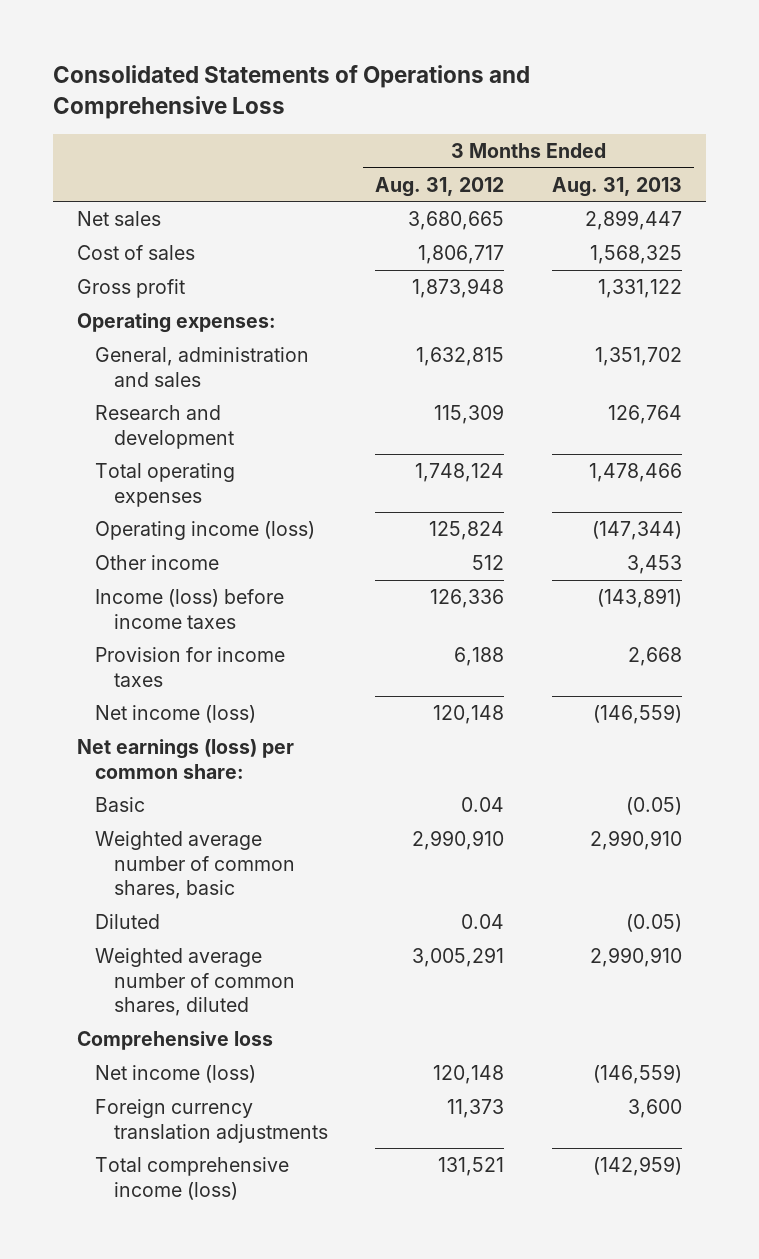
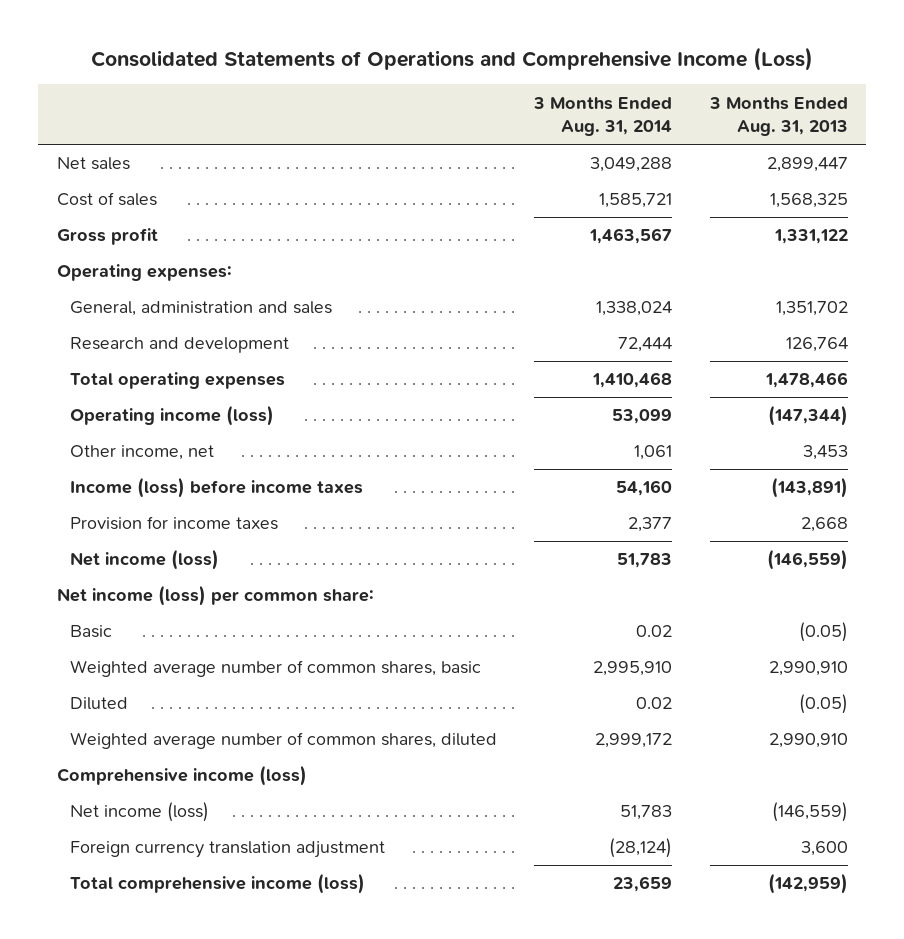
[52,65,530,119] Consolidated Statements of Operations and Comprehensive Loss -> [91,47,814,72] Consolidated Statements of Operations and Comprehensive Income (Loss)
[375,176,505,197] Aug. 31, 2012 -> none
none -> [533,96,673,137] 3 Months Ended Aug. 31, 2014
[95,555,220,571] Other income -> [69,445,214,461] Other income, net
[76,739,294,779] Net earnings (loss) per common share: -> [56,585,374,607] Net income (loss) per common share:
[76,1031,273,1051] Comprehensive loss -> [56,765,307,787] Comprehensive income (loss)
[95,1099,328,1143] Foreign currency translation adjustments -> [69,841,385,859] Foreign currency translation adjustment

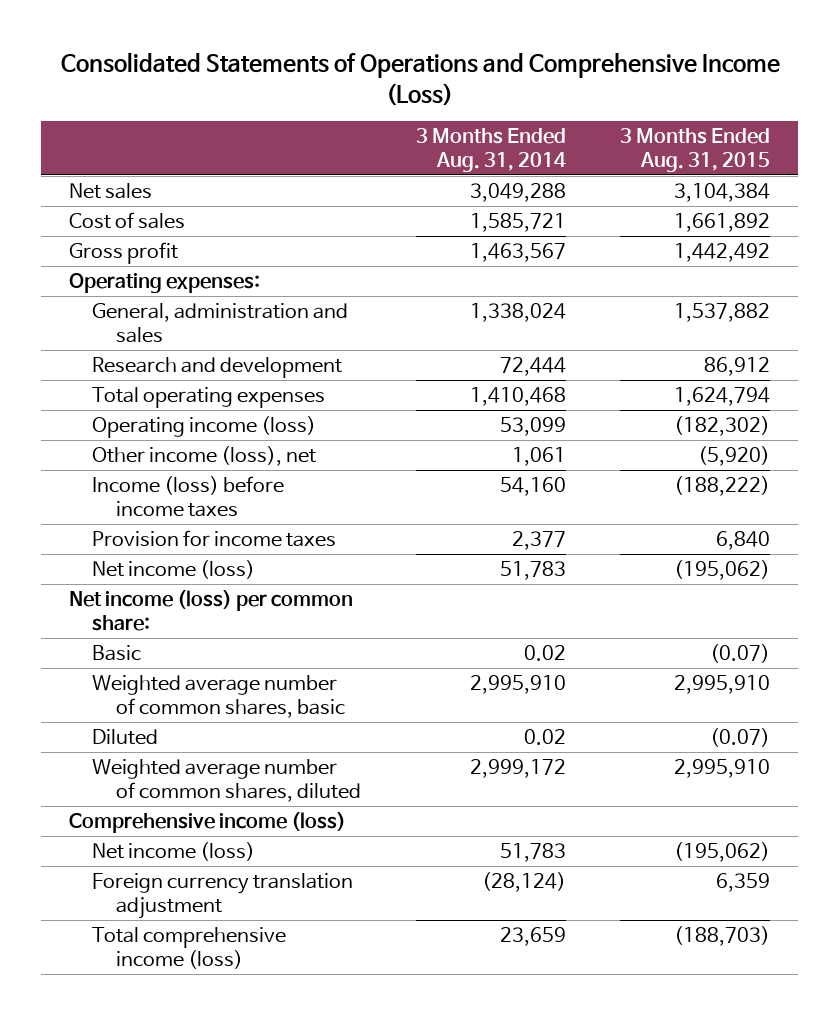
[708,96,848,137] 3 Months Ended Aug. 31, 2013 -> none
none -> [620,128,771,173] 3 Months Ended Aug. 31, 2015
[69,445,214,461] Other income, net -> [92,445,317,466] Other income (loss), net

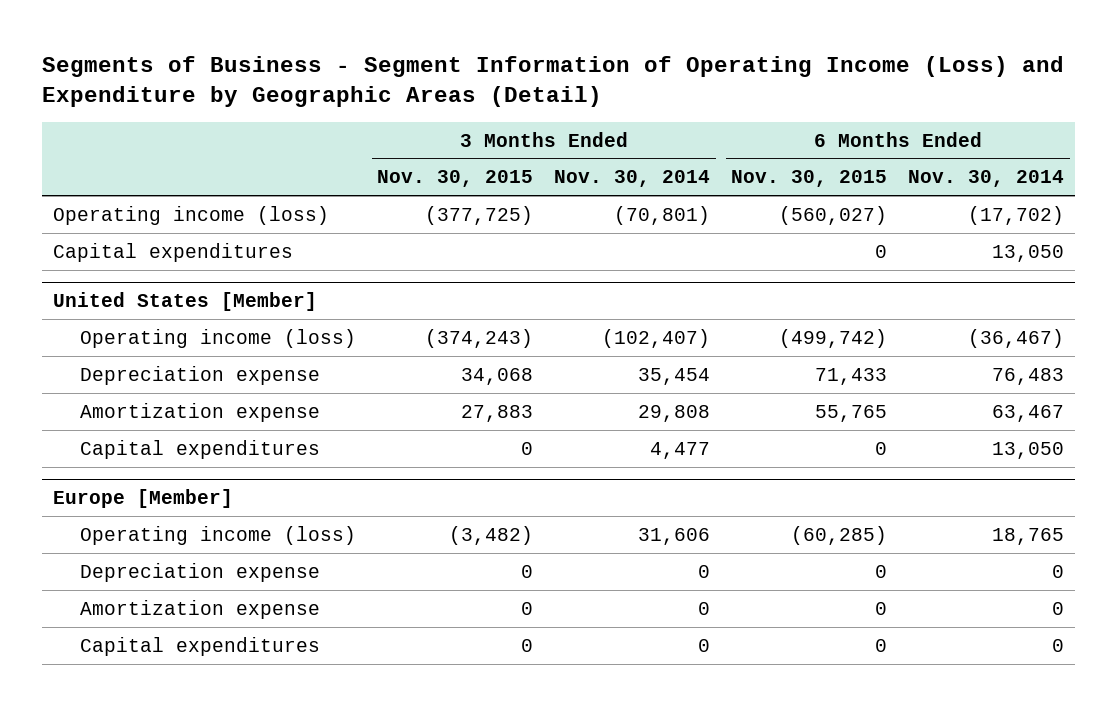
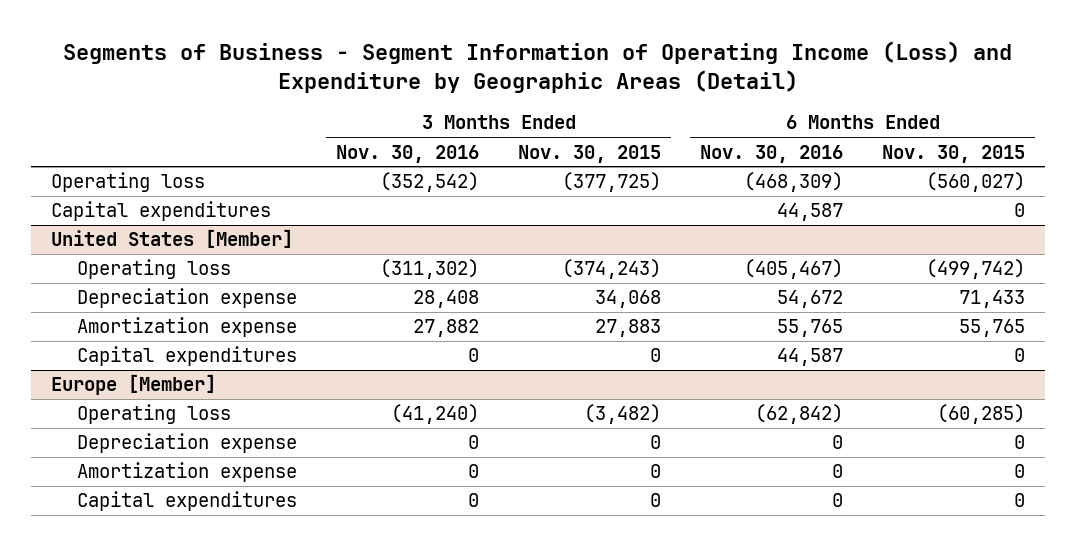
[554,170,711,188] Nov. 30, 2014 -> none
[908,170,1065,188] Nov. 30, 2014 -> none
none -> [336,144,480,163] Nov. 30, 2016
none -> [700,144,844,163] Nov. 30, 2016
[52,205,329,225] Operating income (loss) -> [50,172,205,193] Operating loss
[80,328,357,348] Operating income (loss) -> [76,259,231,280] Operating loss
[80,525,357,545] Operating income (loss) -> [76,404,231,425] Operating loss

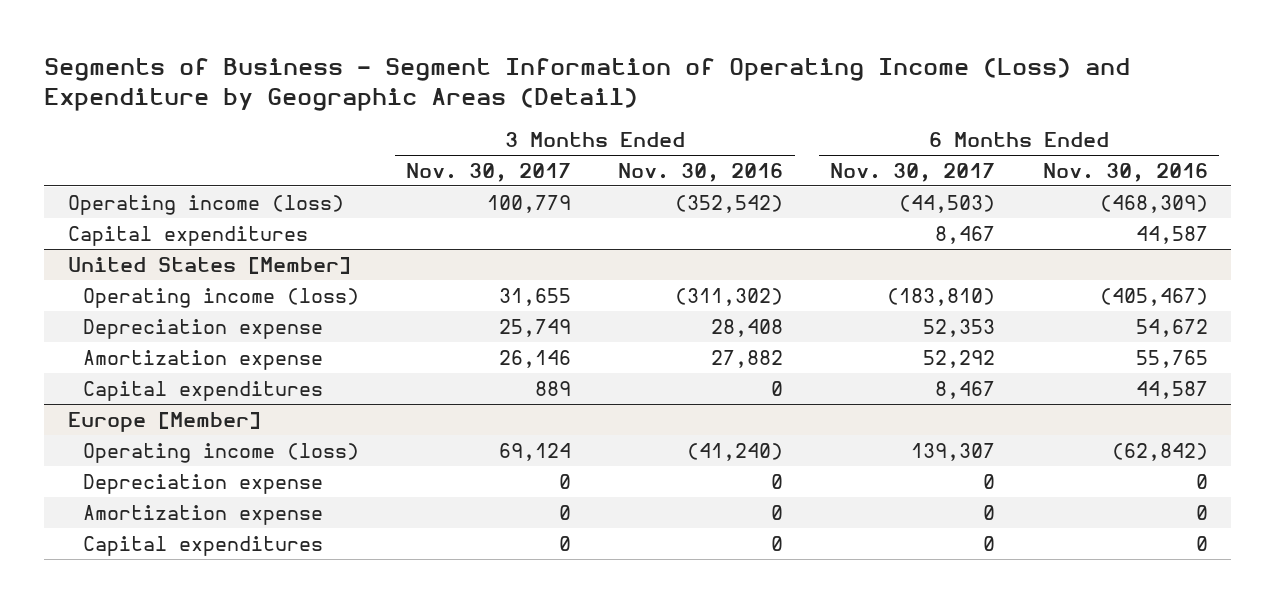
[518,144,662,163] Nov. 30, 2015 -> none
[882,144,1026,163] Nov. 30, 2015 -> none
none -> [406,162,572,182] Nov. 30, 2017
none -> [830,162,996,182] Nov. 30, 2017
[50,172,205,193] Operating loss -> [67,194,344,215] Operating income (loss)
[76,259,231,280] Operating loss -> [83,287,360,308] Operating income (loss)
[76,404,231,425] Operating loss -> [83,442,360,463] Operating income (loss)

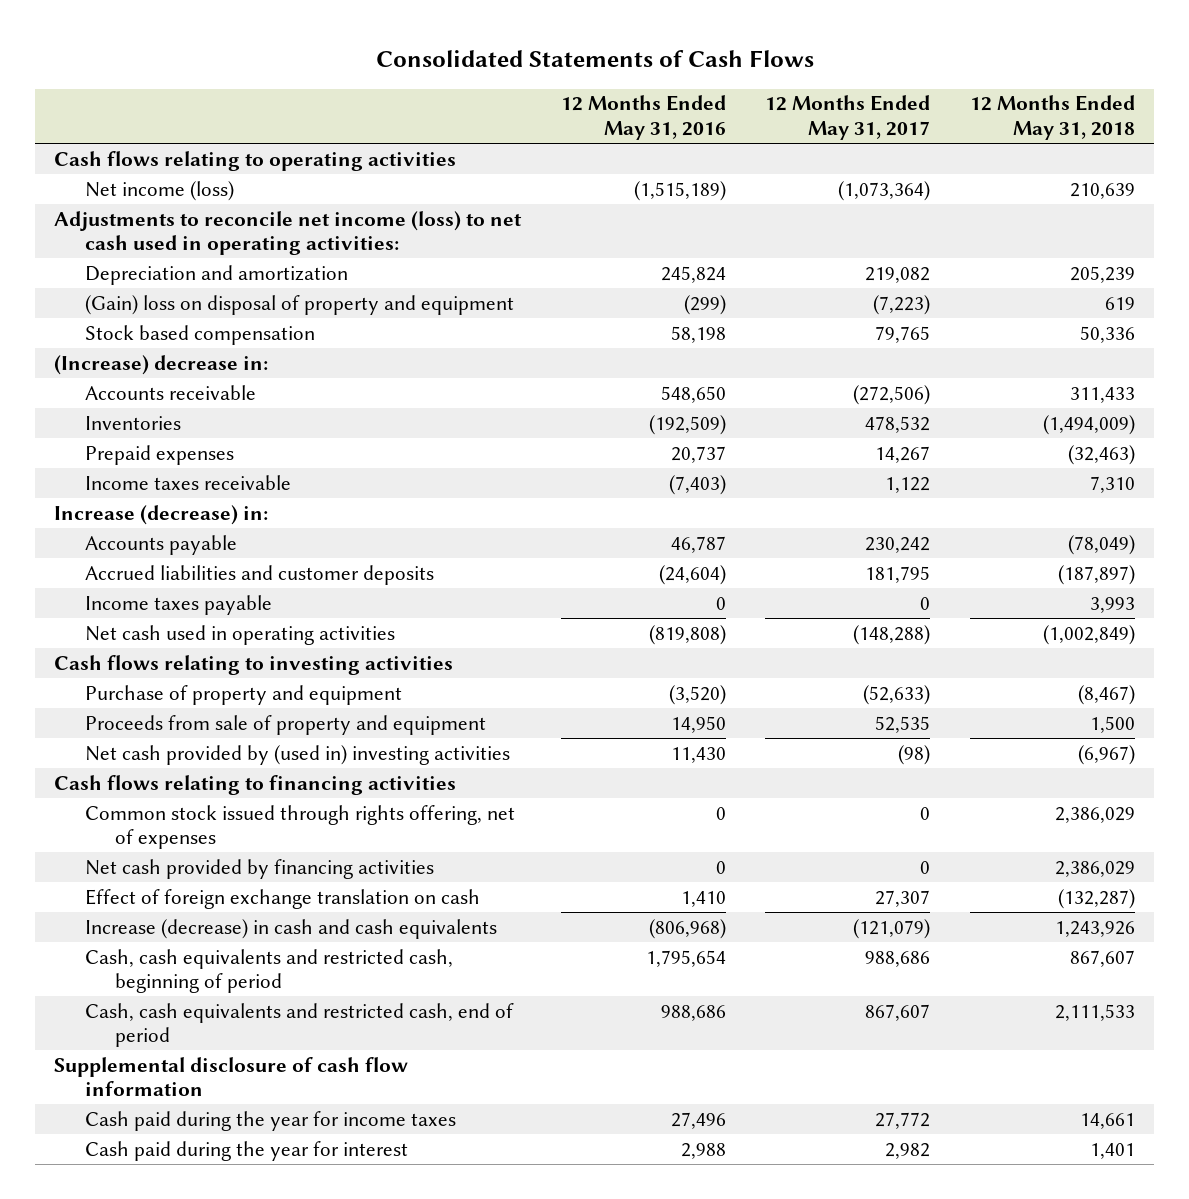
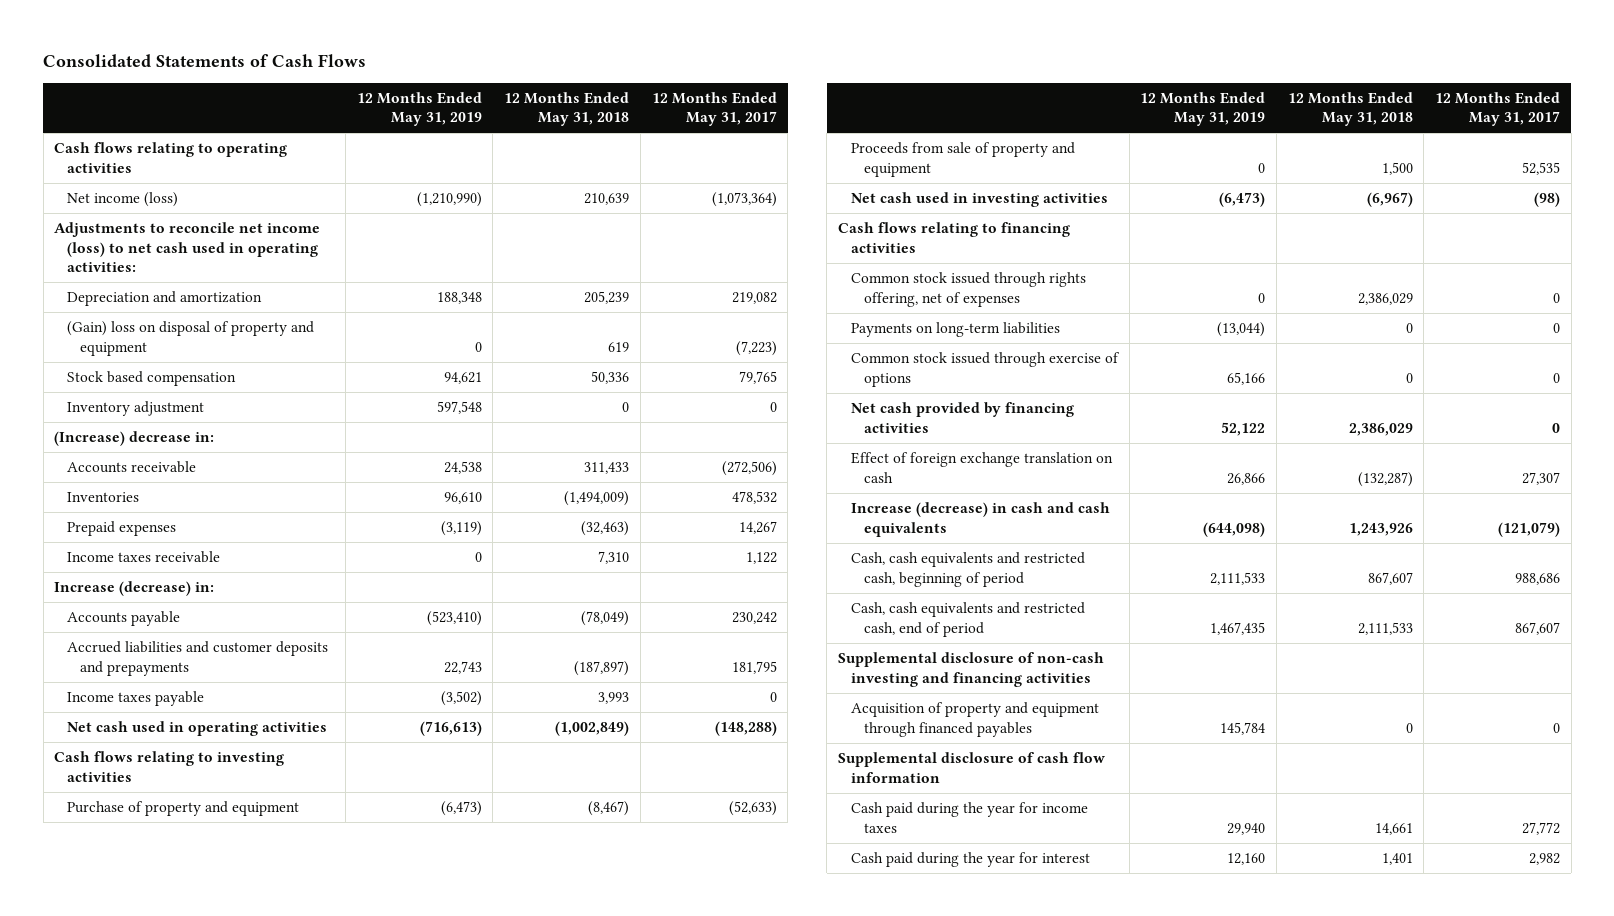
[560,95,726,141] 12 Months Ended May 31, 2016 -> none
none -> [356,91,482,127] 12 Months Ended May 31, 2019
none -> [67,401,205,417] Inventory adjustment
[84,564,434,585] Accrued liabilities and customer deposits -> [67,641,329,676] Accrued liabilities and customer deposits and prepayments
[84,744,510,765] Net cash provided by (used in) investing activities -> [850,192,1108,208] Net cash used in investing activities
none -> [850,322,1060,338] Payments on long-term liabilities
none -> [850,352,1120,387] Common stock issued through exercise of options
none -> [837,652,1104,687] Supplemental disclosure of non-cash investing and financing activities
none -> [850,702,1099,737] Acquisition of property and equipment through financed payables

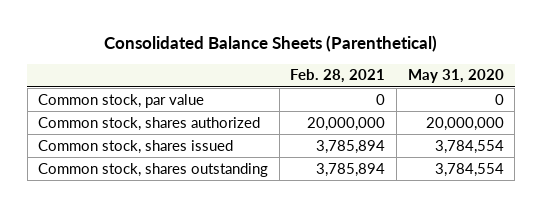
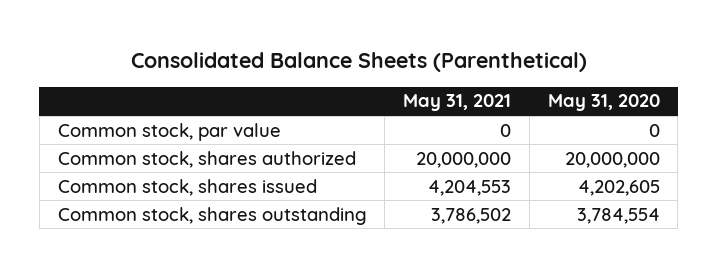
[290,69,386,84] Feb. 28, 2021 -> none
none -> [403,94,512,112] May 31, 2021
[434,139,504,154] 3,784,554 -> [577,179,660,196] 4,202,605

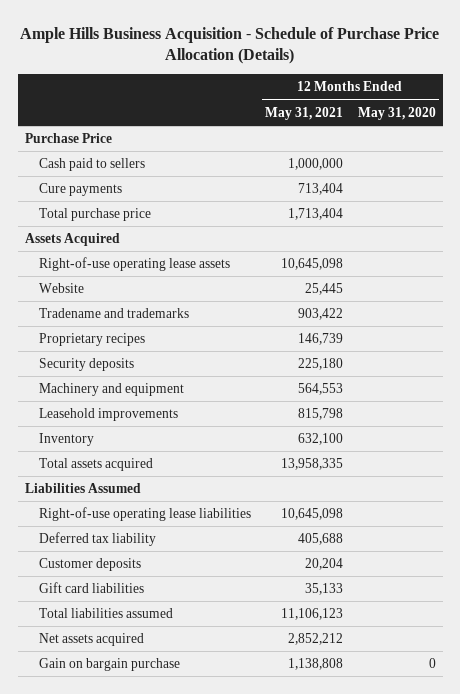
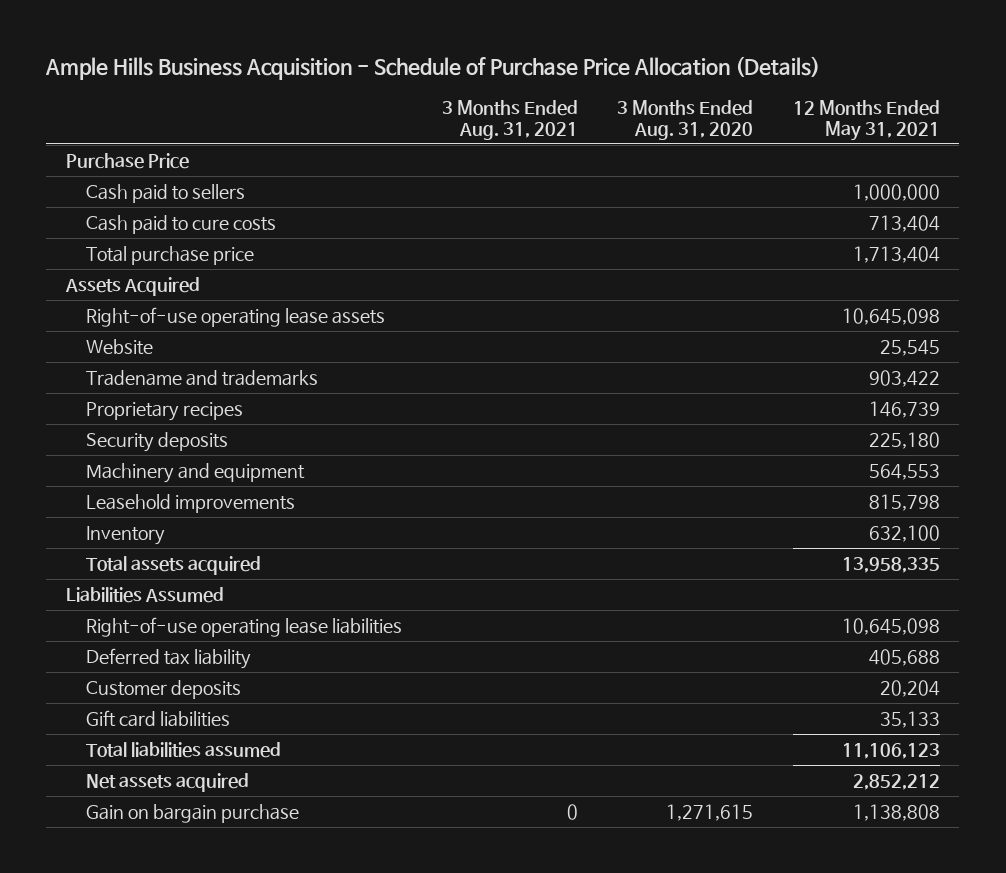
[357,106,436,120] May 31, 2020 -> none
none -> [441,99,578,140] 3 Months Ended Aug. 31, 2021
none -> [617,99,754,140] 3 Months Ended Aug. 31, 2020
[39,183,123,197] Cure payments -> [86,214,277,234] Cash paid to cure costs
[305,283,344,296] 25,445 -> [879,339,940,356] 25,545

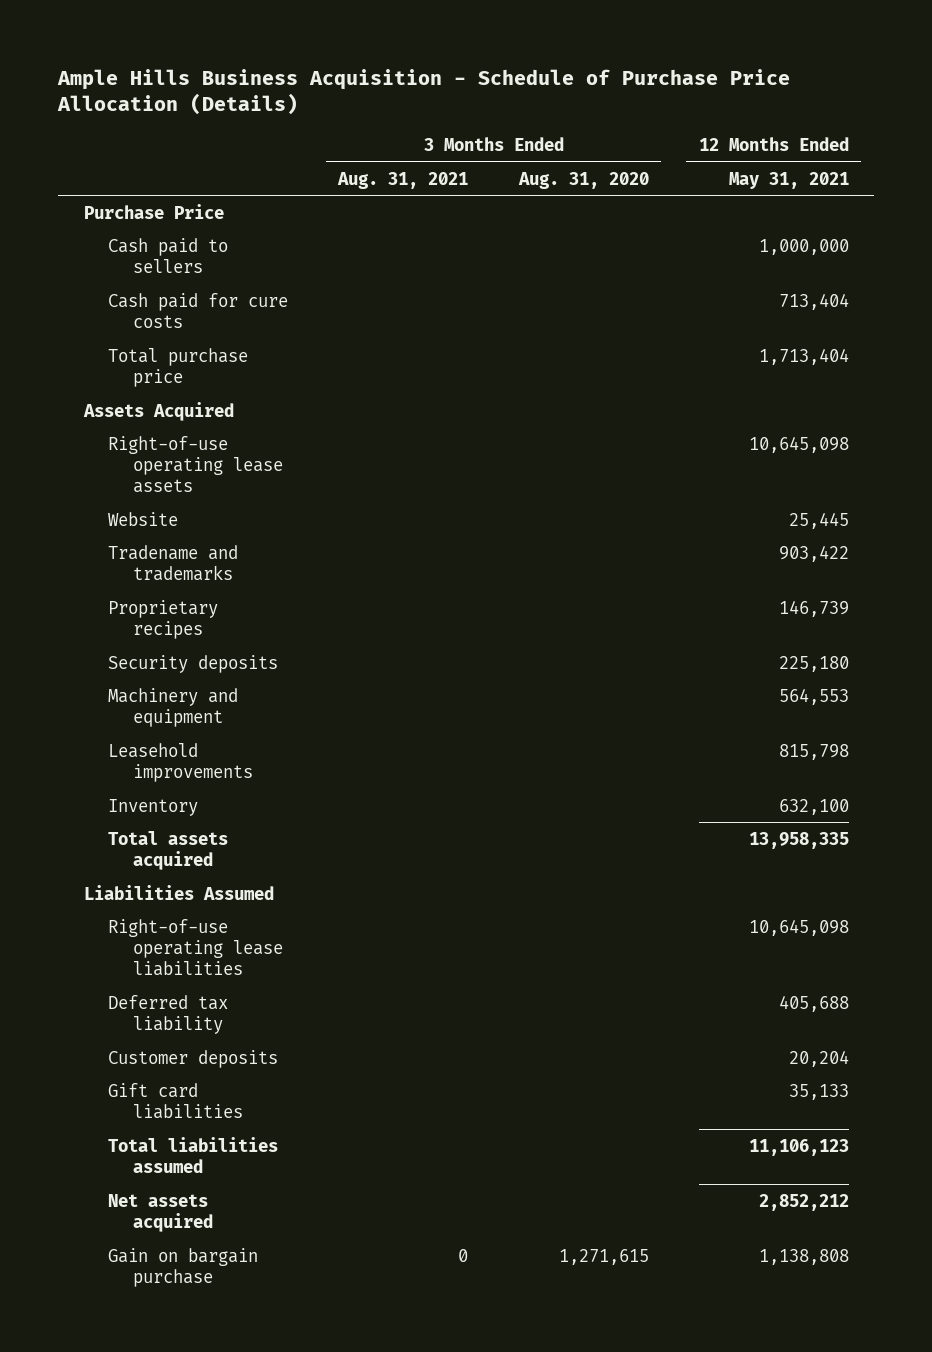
[86,214,277,234] Cash paid to cure costs -> [108,292,289,328] Cash paid for cure costs
[879,339,940,356] 25,545 -> [788,511,849,529] 25,445

